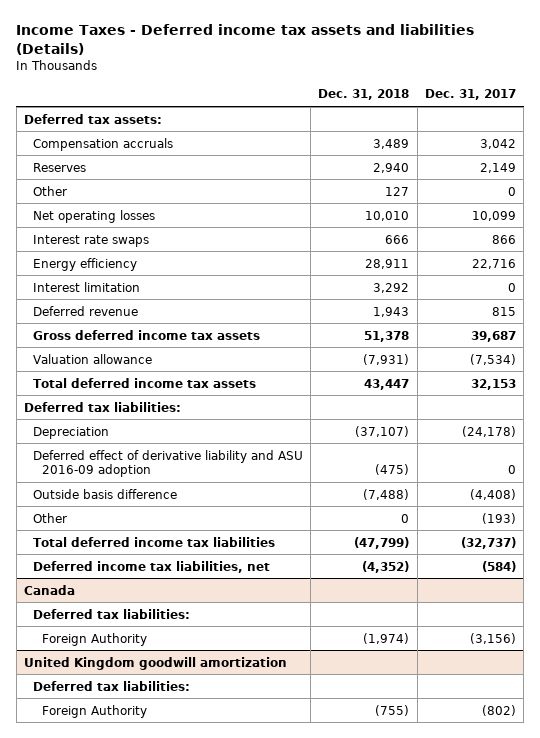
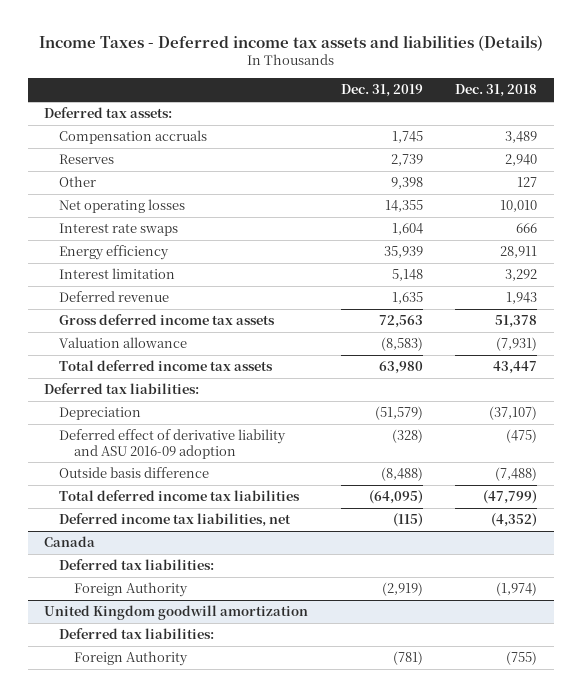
[424,89,516,101] Dec. 31, 2017 -> none
none -> [340,84,423,98] Dec. 31, 2019
[32,512,67,523] Other -> none

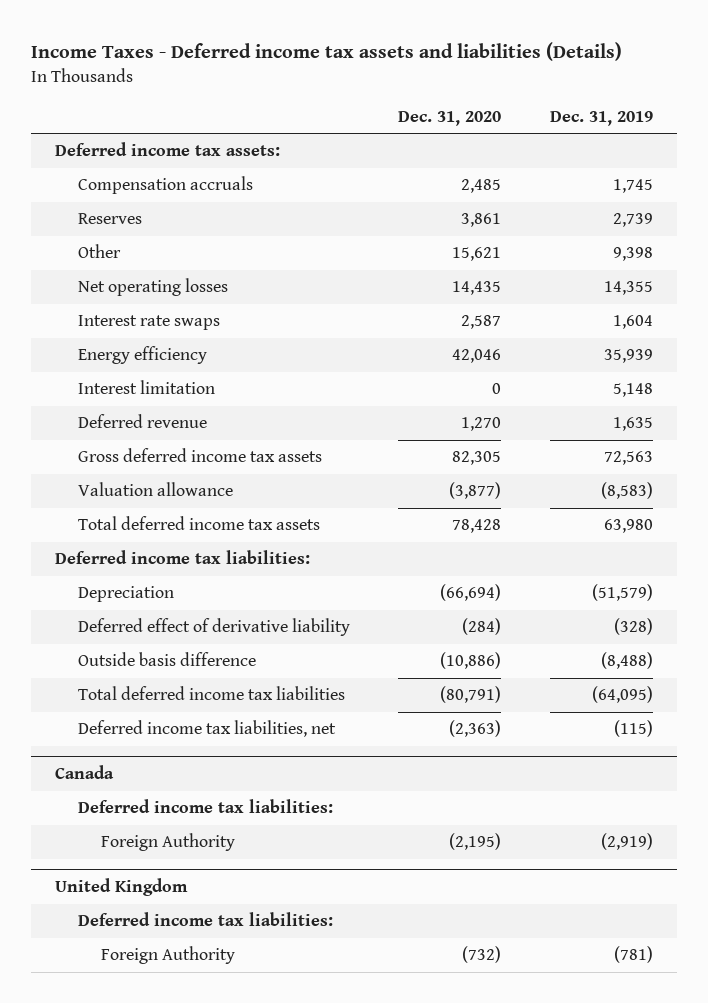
[455,84,538,98] Dec. 31, 2018 -> none
none -> [398,110,502,126] Dec. 31, 2020
[43,107,172,119] Deferred tax assets: -> [55,142,281,157] Deferred income tax assets:
[43,383,199,395] Deferred tax liabilities: -> [55,550,311,565] Deferred income tax liabilities:
[58,429,286,459] Deferred effect of derivative liability and ASU 2016-09 adoption -> [78,618,351,637] Deferred effect of derivative liability
[58,559,214,571] Deferred tax liabilities: -> [78,799,334,814] Deferred income tax liabilities:
[43,605,308,621] United Kingdom goodwill amortization -> [55,877,189,896] United Kingdom
[58,628,214,640] Deferred tax liabilities: -> [78,912,334,927] Deferred income tax liabilities:

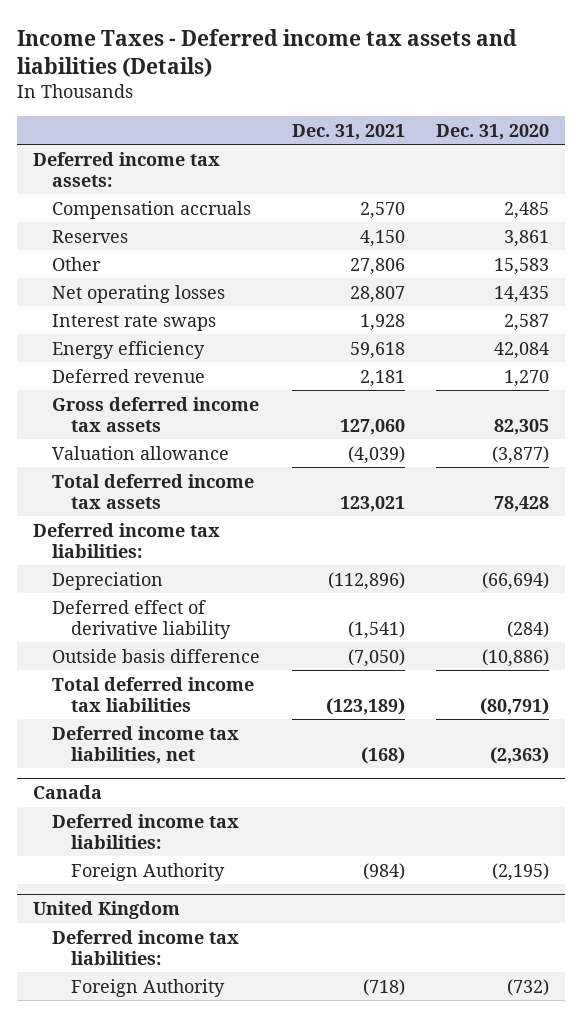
[549,110,653,126] Dec. 31, 2019 -> none
none -> [291,124,405,141] Dec. 31, 2021
[452,247,502,262] 15,621 -> [494,257,550,275] 15,583
[78,380,216,395] Interest limitation -> none
[452,349,502,364] 42,046 -> [494,341,550,359] 42,084

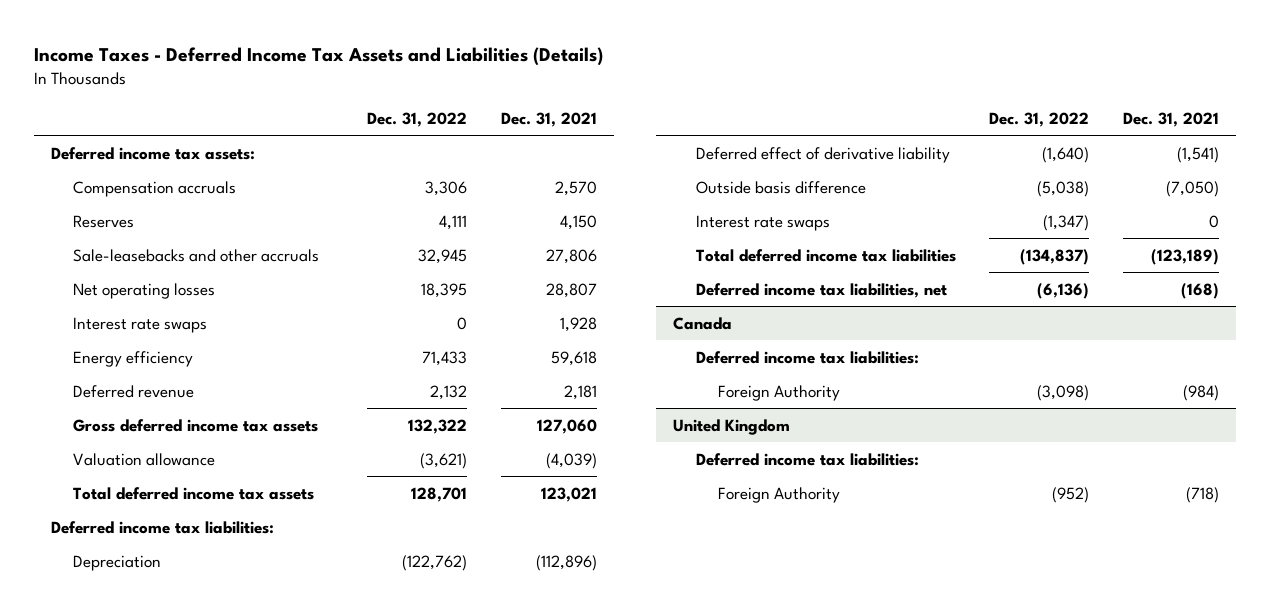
[17,28,518,77] Income Taxes - Deferred income tax assets and liabilities (Details) -> [34,46,604,66] Income Taxes - Deferred Income Tax Assets and Liabilities (Details)
[436,124,550,141] Dec. 31, 2020 -> none
none -> [367,111,468,127] Dec. 31, 2022
[52,256,102,271] Other -> [73,248,320,262] Sale-leasebacks and other accruals
none -> [695,214,830,231] Interest rate swaps

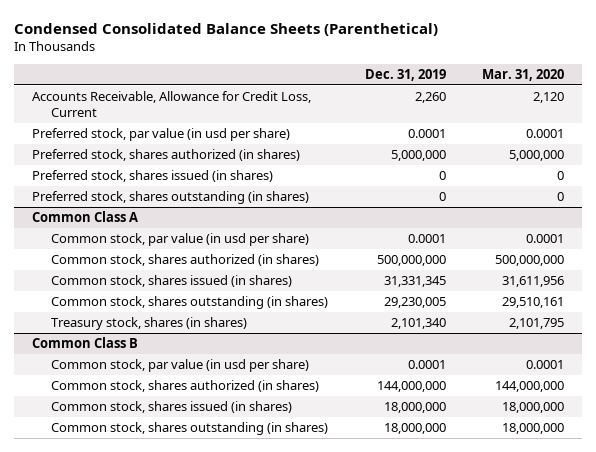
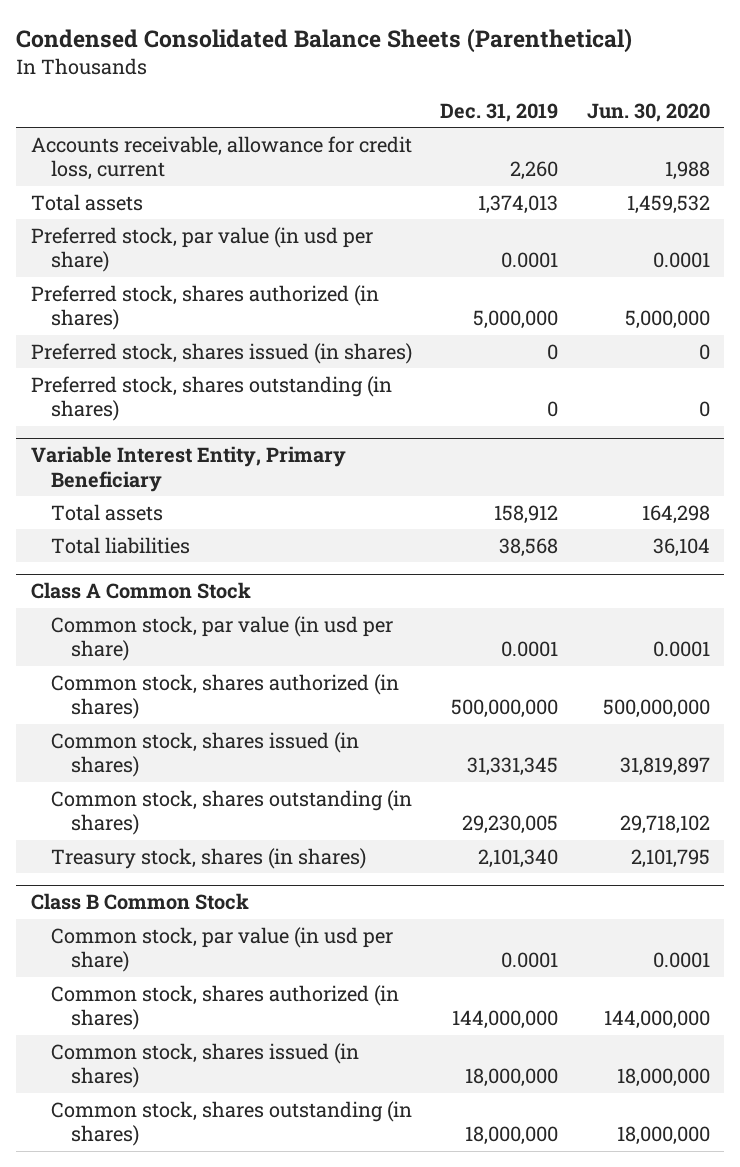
[482,69,565,82] Mar. 31, 2020 -> none
none -> [586,102,710,122] Jun. 30, 2020
[31,91,311,118] Accounts Receivable, Allowance for Credit Loss, Current -> [30,135,412,181] Accounts receivable, allowance for credit loss, current
none -> [30,193,143,211] Total assets
none -> [30,446,346,492] Variable Interest Entity, Primary Beneficiary
none -> [50,503,163,521] Total assets
none -> [50,536,190,554] Total liabilities
[31,211,138,223] Common Class A -> [30,582,251,600] Class A Common Stock
[31,337,138,349] Common Class B -> [30,893,249,911] Class B Common Stock

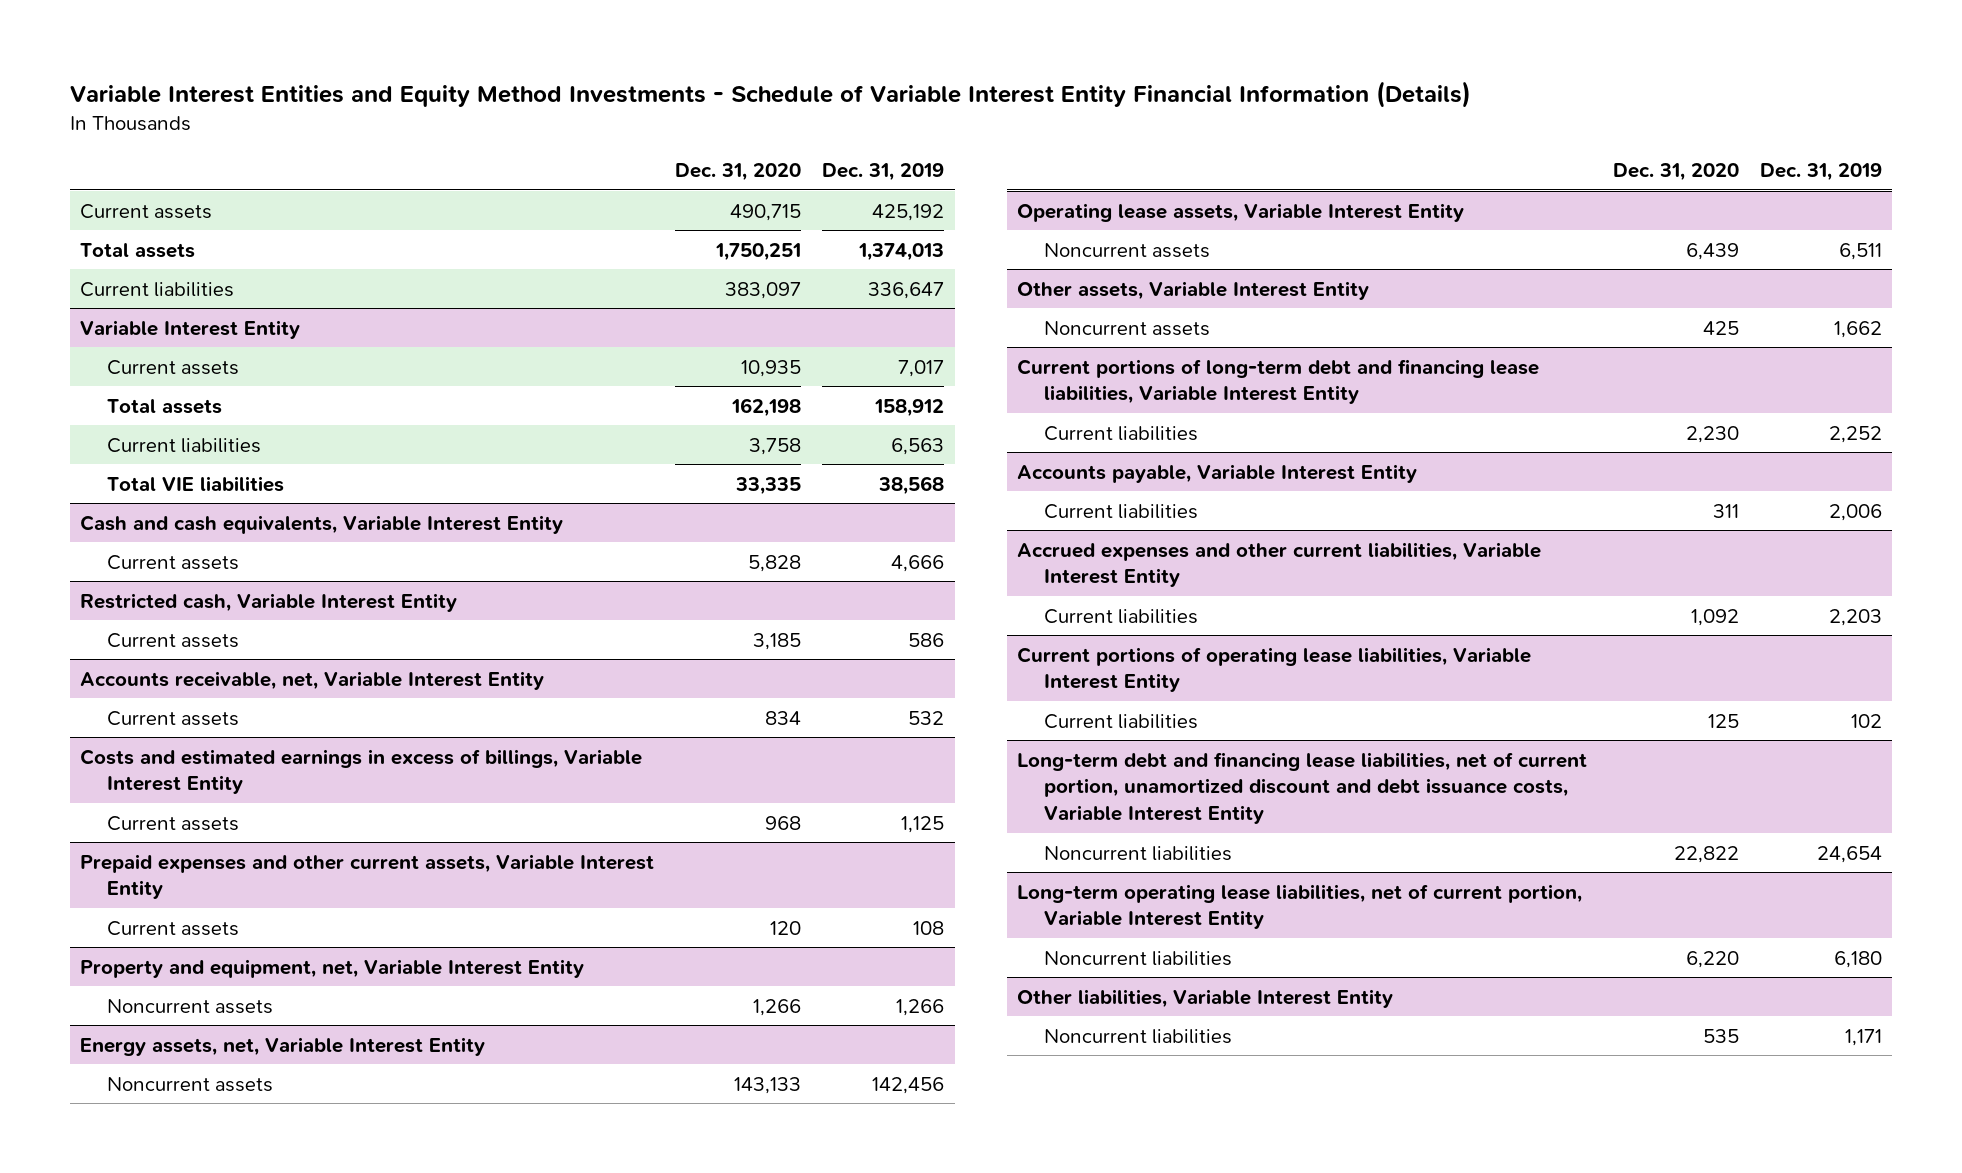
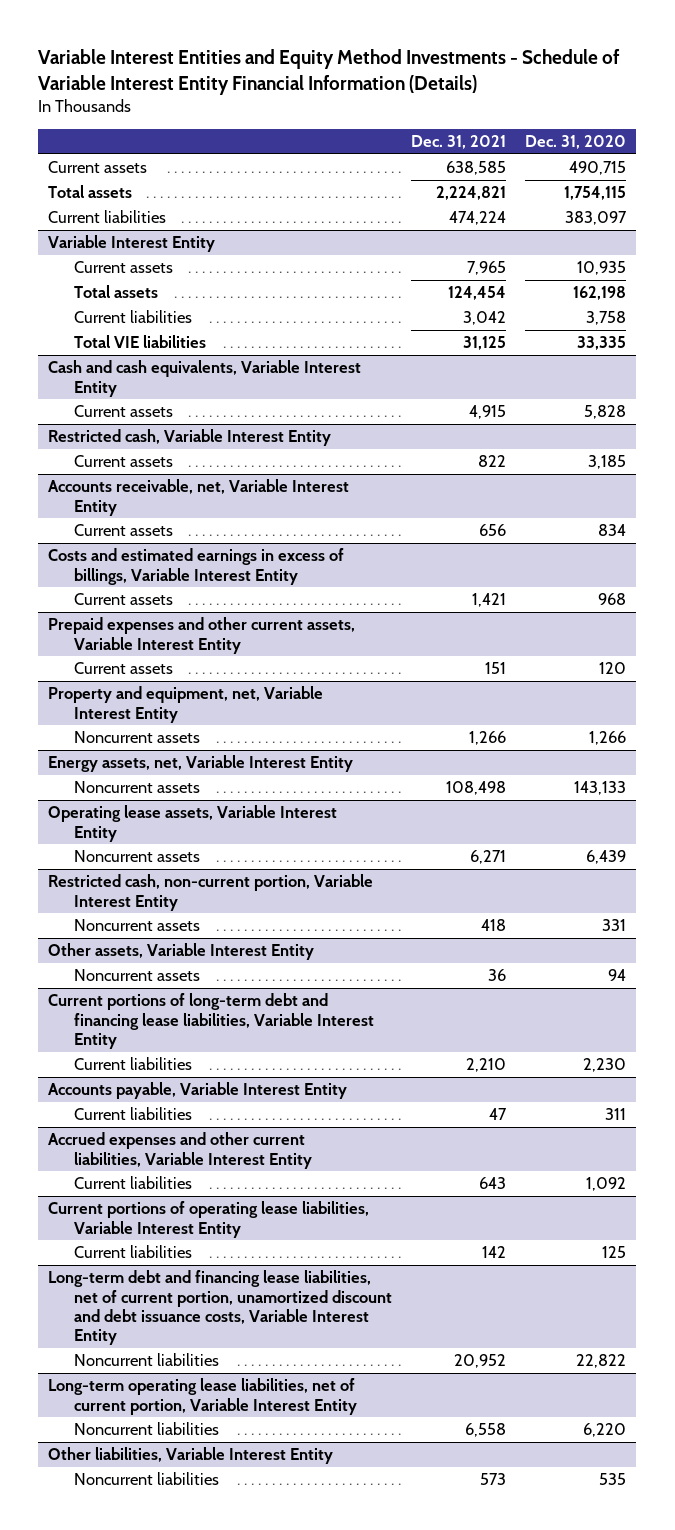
[822,163,945,182] Dec. 31, 2019 -> none
none -> [411,135,507,150] Dec. 31, 2021
[715,242,802,261] 1,750,251 -> [564,186,627,201] 1,754,115
none -> [48,874,374,911] Restricted cash, non-current portion, Variable Interest Entity
none -> [73,919,200,932] Noncurrent assets
[1702,320,1739,335] 425 -> [608,969,627,982] 94

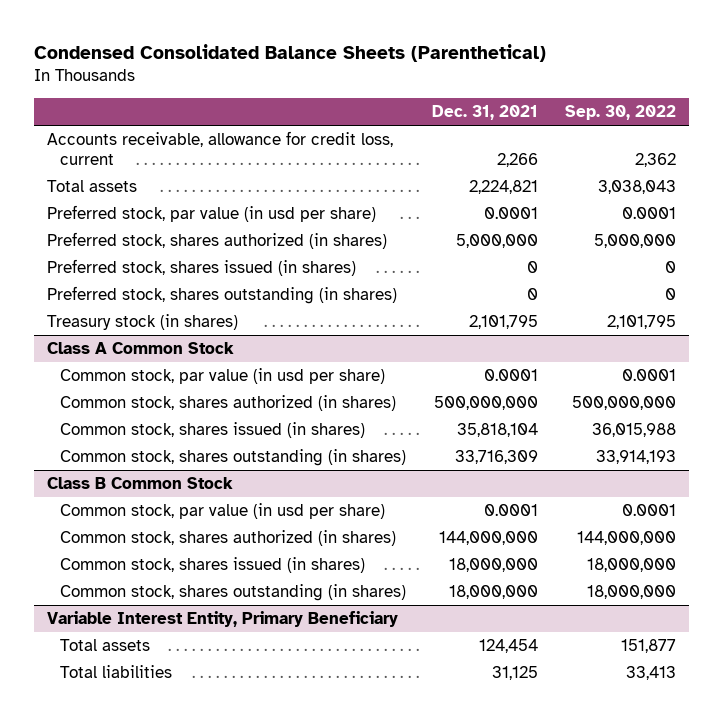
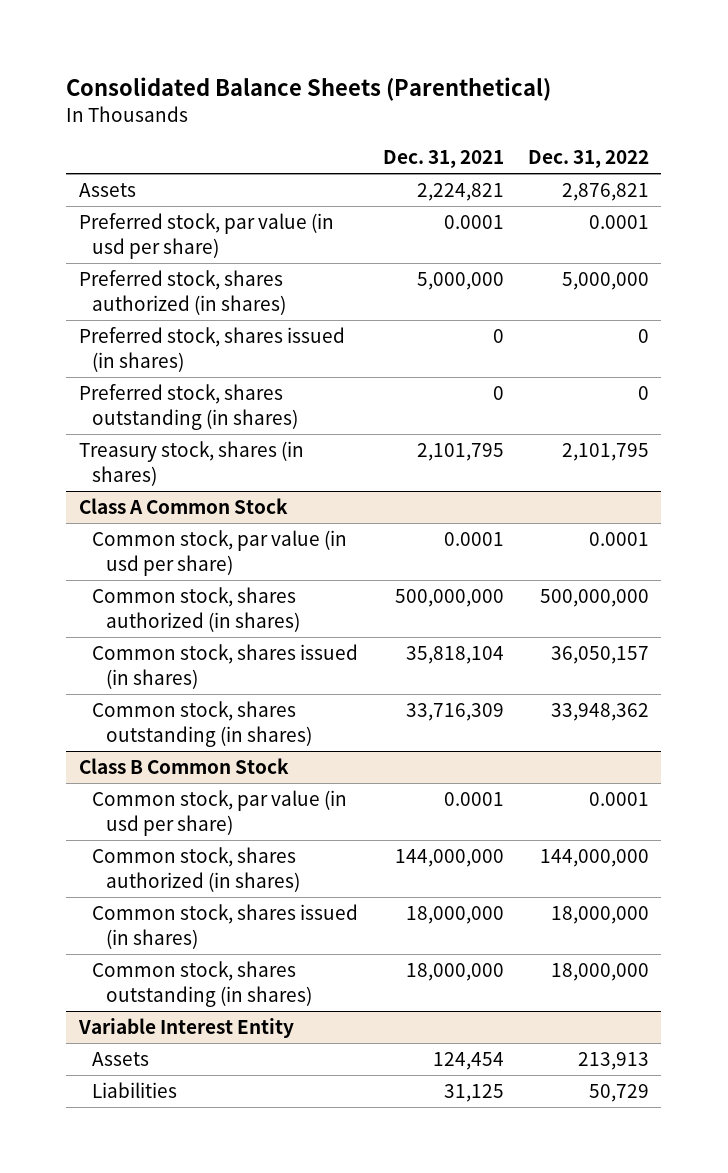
[33,44,546,63] Condensed Consolidated Balance Sheets (Parenthetical) -> [66,77,552,102] Consolidated Balance Sheets (Parenthetical)
[564,105,676,121] Sep. 30, 2022 -> none
none -> [527,150,649,169] Dec. 31, 2022
[46,131,393,166] Accounts receivable, allowance for credit loss, current -> none
[46,180,137,193] Total assets -> [78,183,136,198] Assets
[46,314,238,331] Treasury stock (in shares) -> [78,441,304,486] Treasury stock, shares (in shares)
[46,611,398,628] Variable Interest Entity, Primary Beneficiary -> [77,1018,294,1039] Variable Interest Entity
[59,639,150,652] Total assets -> [92,1052,150,1067] Assets
[59,665,172,679] Total liabilities -> [92,1082,178,1099] Liabilities

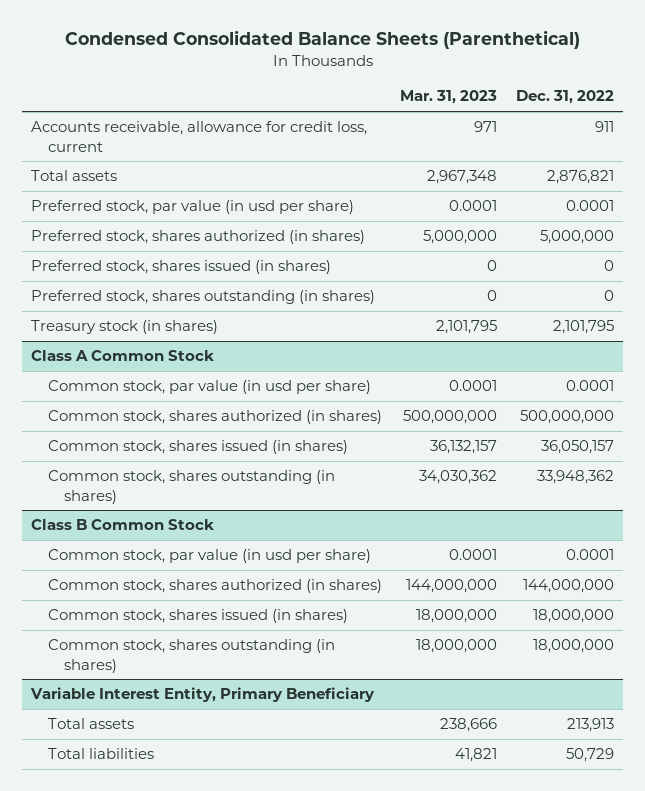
[66,77,552,102] Consolidated Balance Sheets (Parenthetical) -> [64,30,580,50] Condensed Consolidated Balance Sheets (Parenthetical)
[382,150,504,169] Dec. 31, 2021 -> none
none -> [400,90,498,105] Mar. 31, 2023
none -> [31,121,368,152] Accounts receivable, allowance for credit loss, current
[78,183,136,198] Assets -> [31,170,118,182] Total assets
[78,441,304,486] Treasury stock, shares (in shares) -> [31,320,219,335] Treasury stock (in shares)
[77,1018,294,1039] Variable Interest Entity -> [30,687,376,703] Variable Interest Entity, Primary Beneficiary
[92,1052,150,1067] Assets -> [47,718,134,730] Total assets
[92,1082,178,1099] Liabilities -> [47,748,154,760] Total liabilities

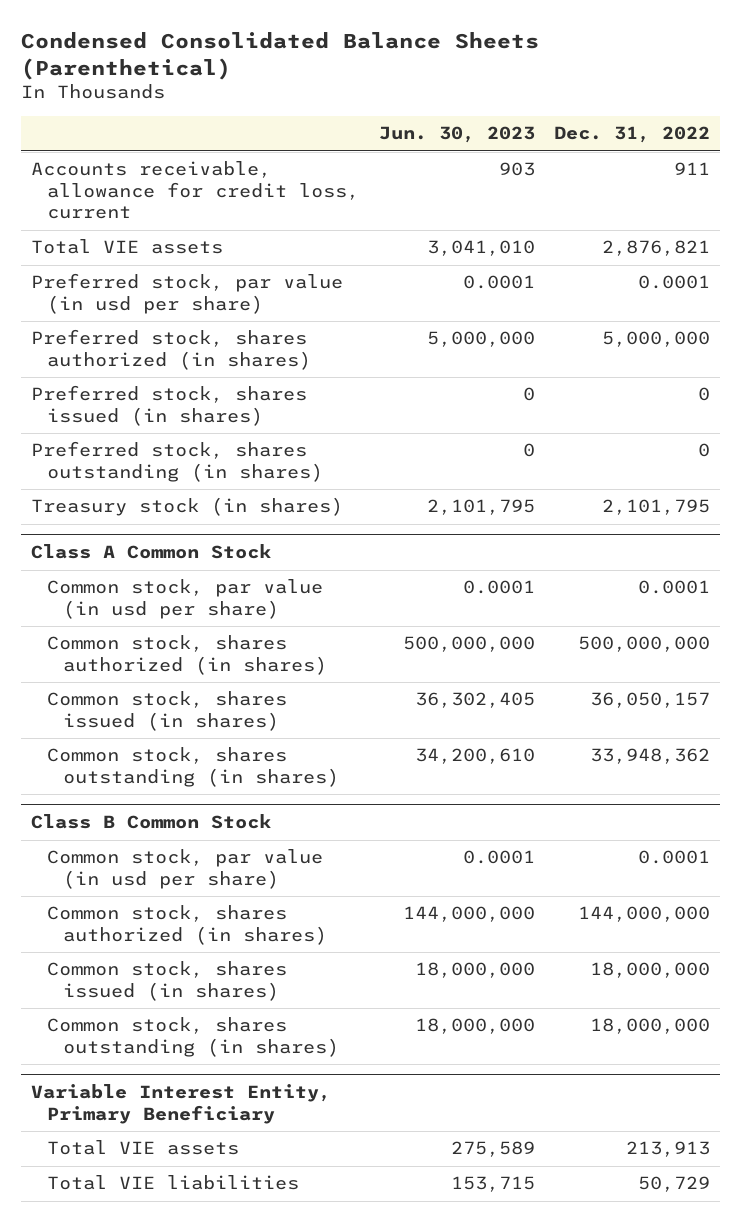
[400,90,498,105] Mar. 31, 2023 -> none
none -> [378,126,535,144] Jun. 30, 2023
[31,170,118,182] Total assets -> [31,239,224,255] Total VIE assets
[47,718,134,730] Total assets -> [47,1140,240,1156] Total VIE assets
[47,748,154,760] Total liabilities -> [47,1175,300,1191] Total VIE liabilities

